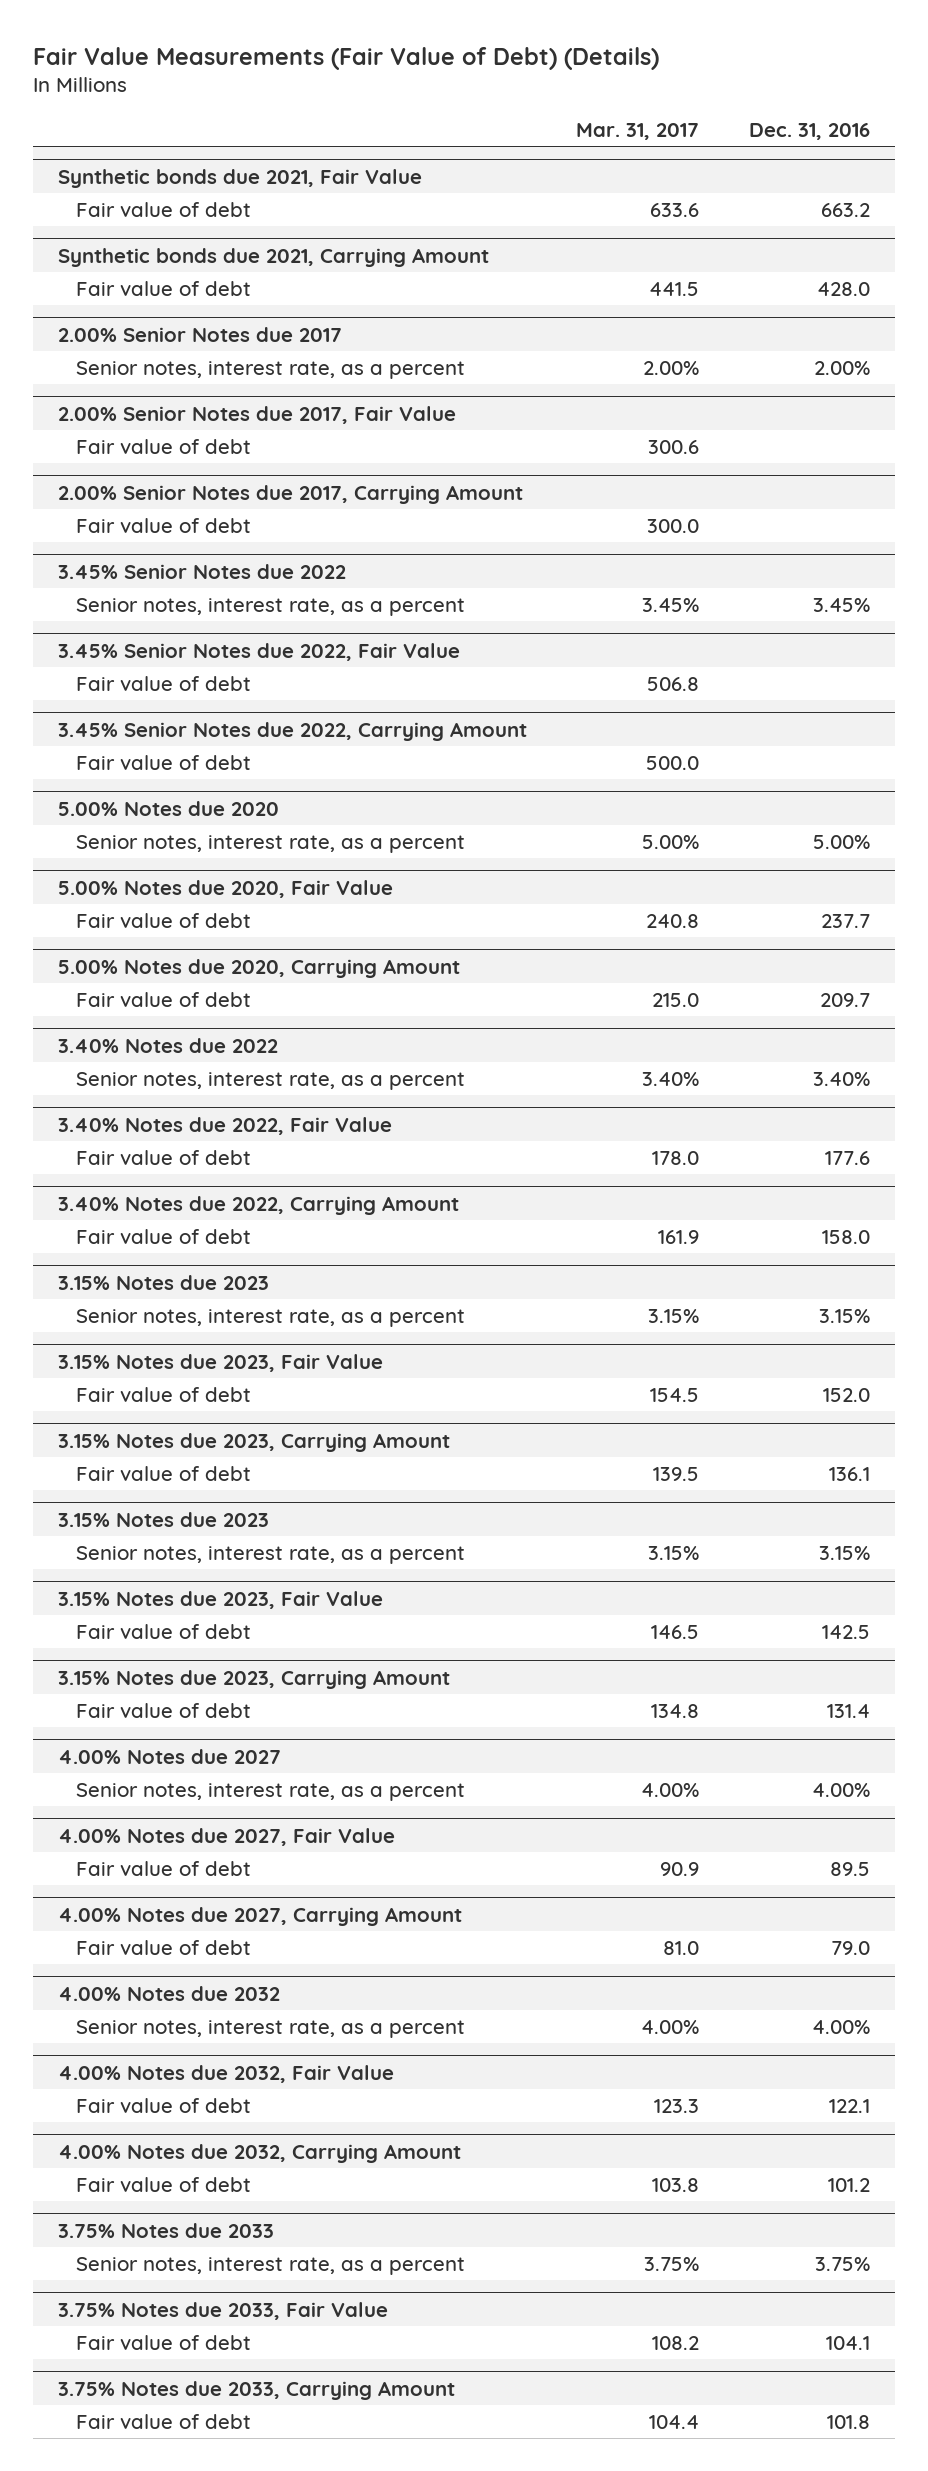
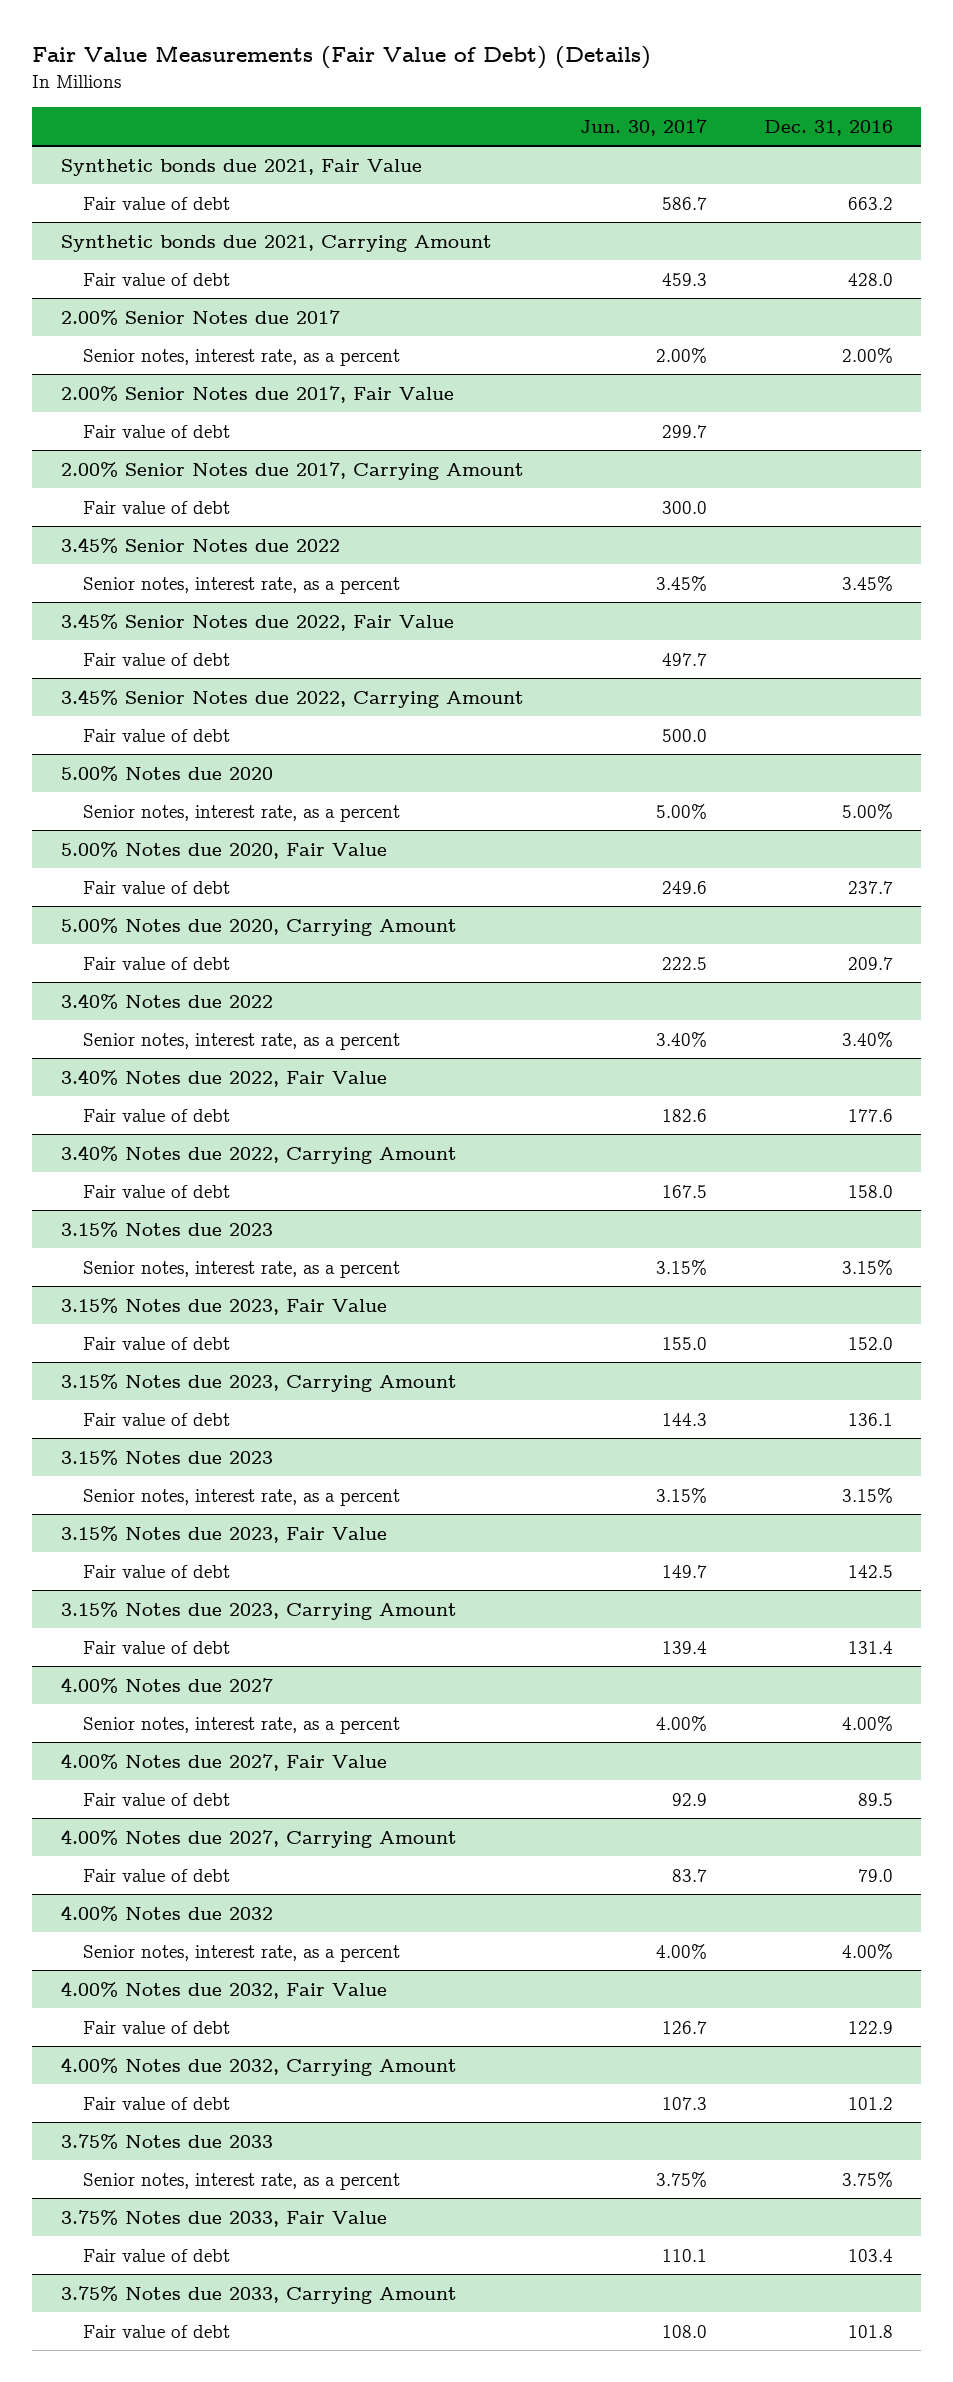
[576,122,700,140] Mar. 31, 2017 -> none
none -> [580,118,708,136] Jun. 30, 2017
[828,2098,870,2113] 122.1 -> [847,2020,893,2034] 122.9
[825,2335,870,2350] 104.1 -> [847,2248,893,2262] 103.4

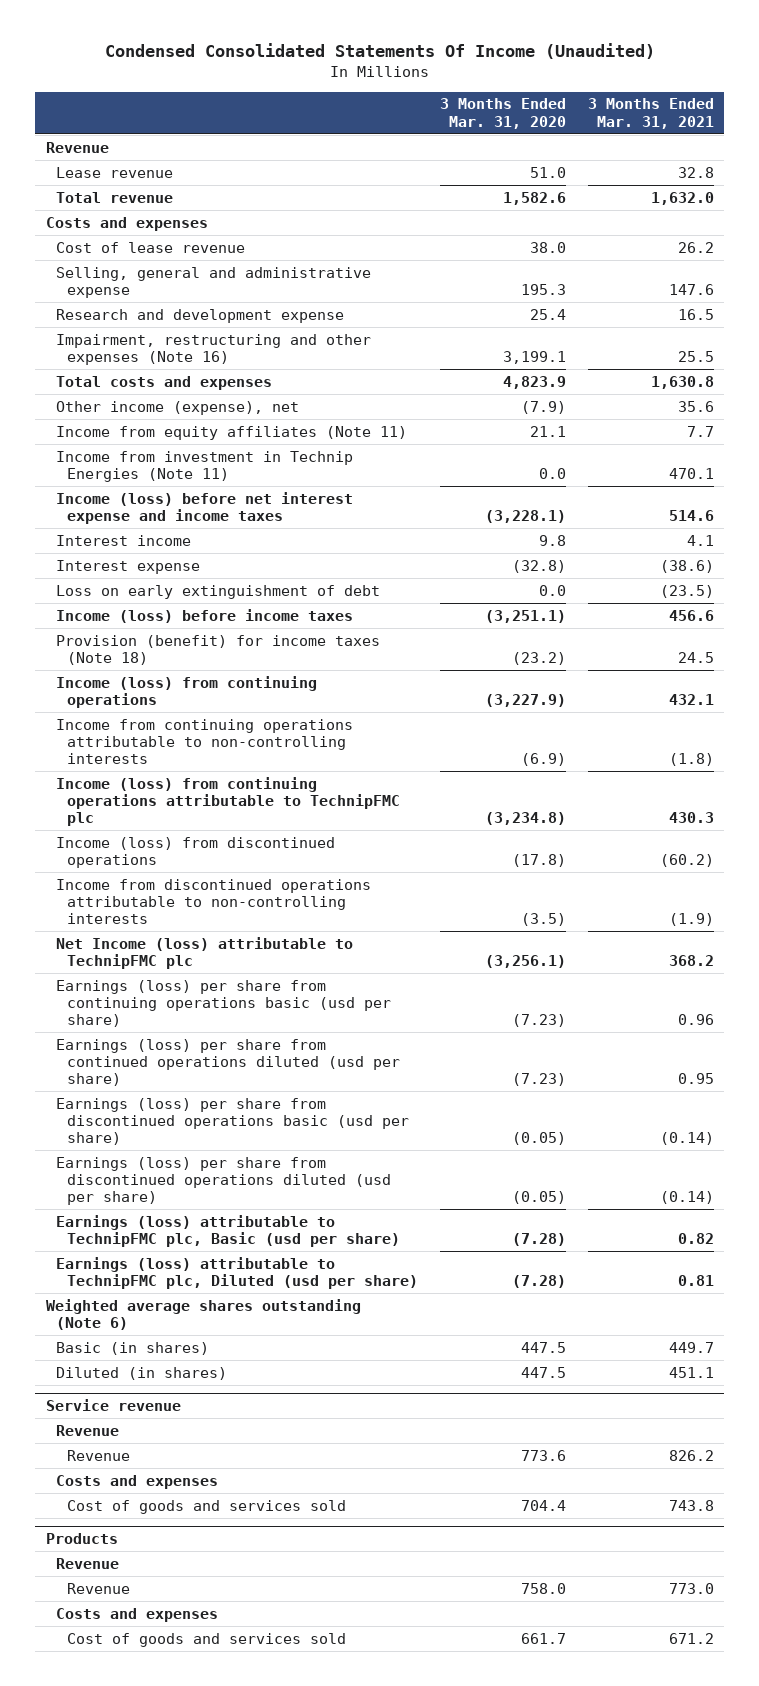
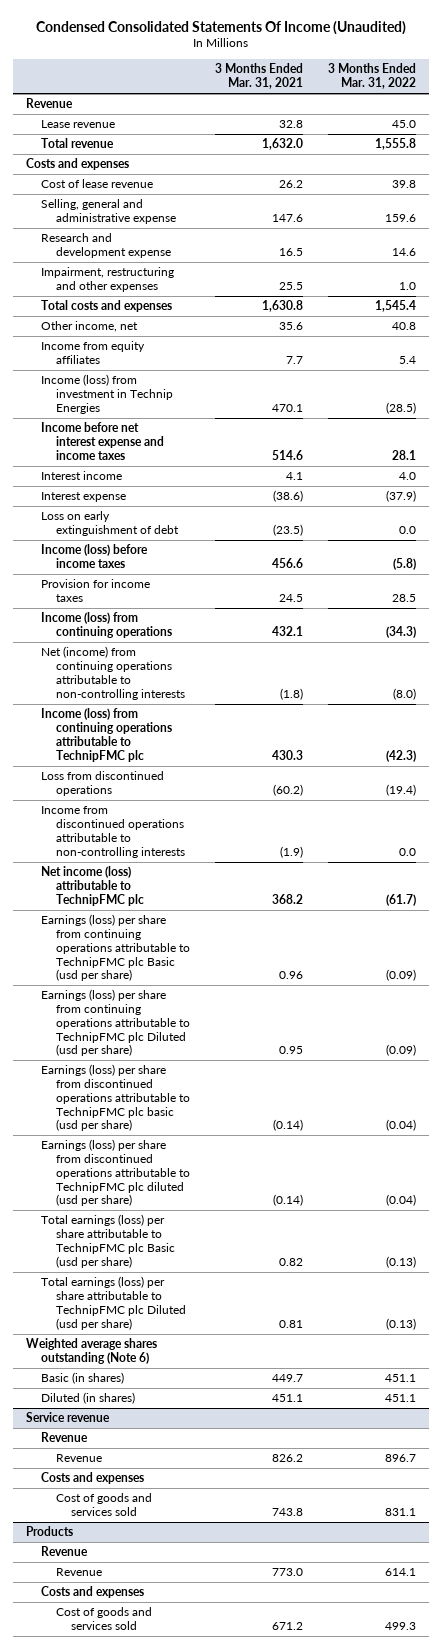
[439,98,566,129] 3 Months Ended Mar. 31, 2020 -> none
none -> [328,63,417,90] 3 Months Ended Mar. 31, 2022
[56,333,372,366] Impairment, restructuring and other expenses (Note 16) -> [41,267,175,293] Impairment, restructuring and other expenses
[56,400,300,415] Other income (expense), net -> [41,321,139,333] Other income, net
[56,425,408,440] Income from equity affiliates (Note 11) -> [41,341,146,365] Income from equity affiliates
[56,450,354,483] Income from investment in Technip Energies (Note 11) -> [41,374,173,414] Income (loss) from investment in Technip Energies
[56,491,354,525] Income (loss) before net interest expense and income taxes -> [41,422,164,460] Income before net interest expense and income taxes
[56,634,381,666] Provision (benefit) for income taxes (Note 18) -> [41,579,151,603] Provision for income taxes
[56,718,354,765] Income from continuing operations attributable to non-controlling interests -> [41,646,185,700] Net (income) from continuing operations attributable to non-controlling interests
[56,836,336,869] Income (loss) from discontinued operations -> [41,771,165,797] Loss from discontinued operations
[56,936,354,970] Net Income (loss) attributable to TechnipFMC plc -> [41,866,144,906] Net income (loss) attributable to TechnipFMC plc
[56,979,391,1028] Earnings (loss) per share from continuing operations basic (usd per share) -> [41,914,190,982] Earnings (loss) per share from continuing operations attributable to TechnipFMC plc Basic (usd per share)
[56,1038,400,1087] Earnings (loss) per share from continued operations diluted (usd per share) -> [41,989,190,1057] Earnings (loss) per share from continuing operations attributable to TechnipFMC plc Diluted (usd per share)
[56,1097,409,1146] Earnings (loss) per share from discontinued operations basic (usd per share) -> [41,1064,190,1132] Earnings (loss) per share from discontinued operations attributable to TechnipFMC plc basic (usd per share)
[56,1156,391,1206] Earnings (loss) per share from discontinued operations diluted (usd per share) -> [41,1139,190,1207] Earnings (loss) per share from discontinued operations attributable to TechnipFMC plc diluted (usd per share)
[56,1214,400,1248] Earnings (loss) attributable to TechnipFMC plc, Basic (usd per share) -> [41,1214,175,1268] Total earnings (loss) per share attributable to TechnipFMC plc Basic (usd per share)
[56,1256,418,1290] Earnings (loss) attributable to TechnipFMC plc, Diluted (usd per share) -> [41,1276,186,1330] Total earnings (loss) per share attributable to TechnipFMC plc Diluted (usd per share)

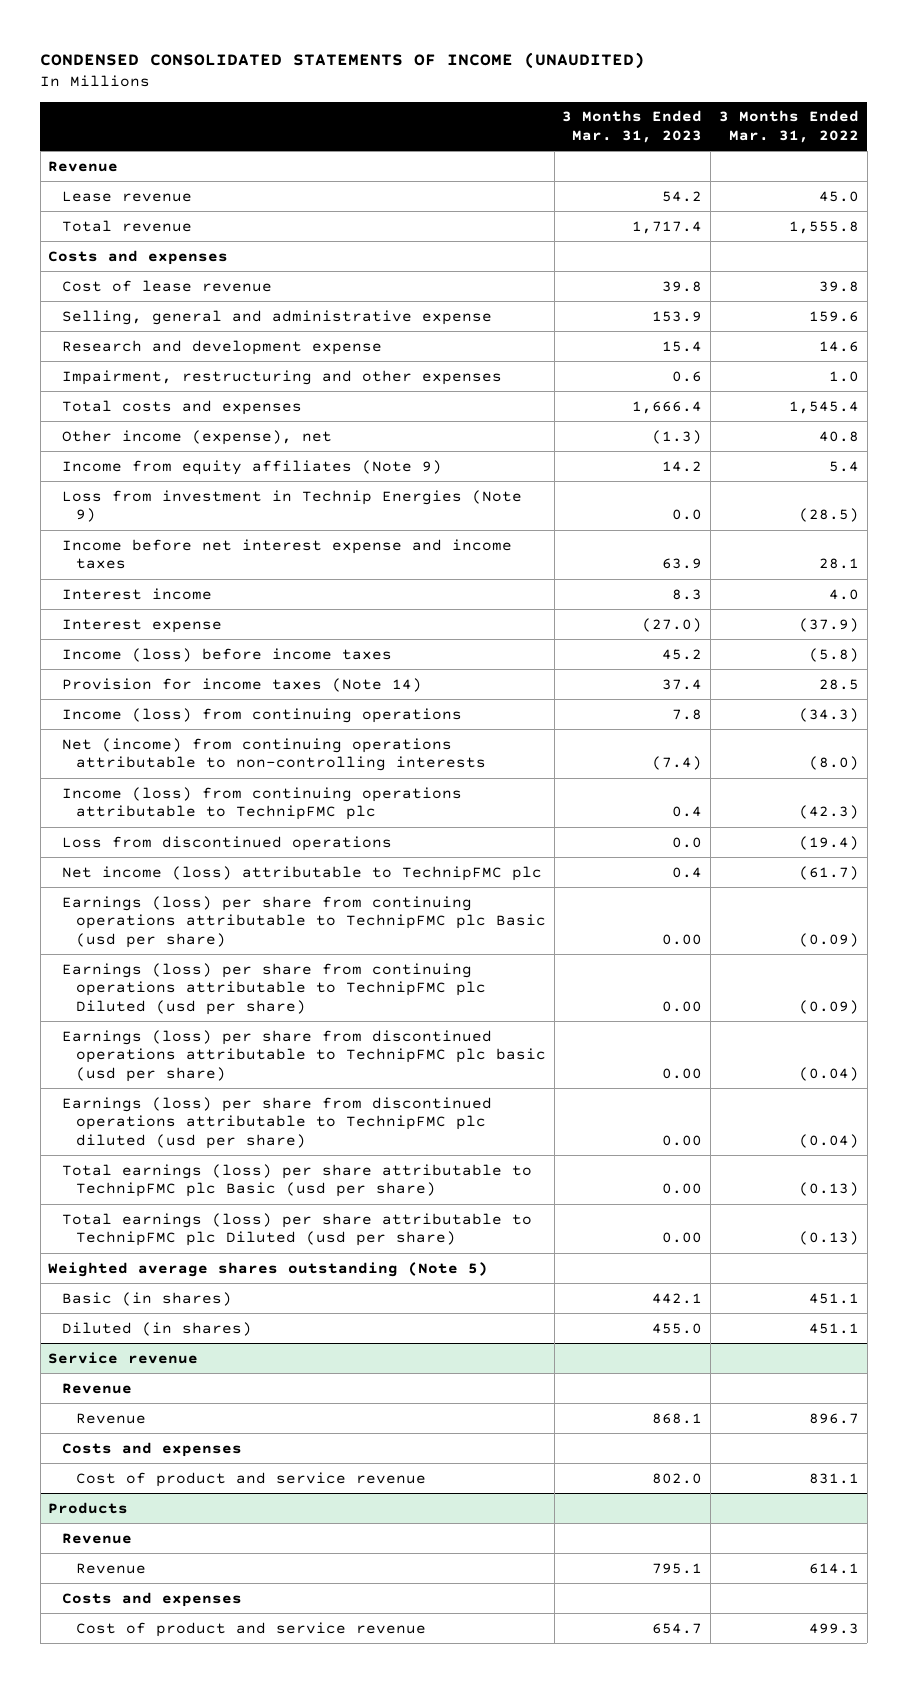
[36,20,407,35] Condensed Consolidated Statements Of Income (Unaudited) -> [40,51,646,69] CONDENSED CONSOLIDATED STATEMENTS OF INCOME (UNAUDITED)
[215,63,304,90] 3 Months Ended Mar. 31, 2021 -> none
none -> [562,110,703,143] 3 Months Ended Mar. 31, 2023
[41,321,139,333] Other income, net -> [62,429,333,445] Other income (expense), net
[41,341,146,365] Income from equity affiliates -> [62,459,443,475] Income from equity affiliates (Note 9)
[41,374,173,414] Income (loss) from investment in Technip Energies -> [62,489,523,523] Loss from investment in Technip Energies (Note 9)
[41,511,179,537] Loss on early extinguishment of debt -> none
[41,579,151,603] Provision for income taxes -> [62,677,423,692] Provision for income taxes (Note 14)
[41,806,185,858] Income from discontinued operations attributable to non-controlling interests -> none
[26,1338,158,1365] Weighted average shares outstanding (Note 6) -> [48,1261,489,1277] Weighted average shares outstanding (Note 5)
[55,1493,152,1517] Cost of goods and services sold -> [75,1471,426,1487] Cost of product and service revenue
[55,1607,152,1631] Cost of goods and services sold -> [75,1621,426,1637] Cost of product and service revenue

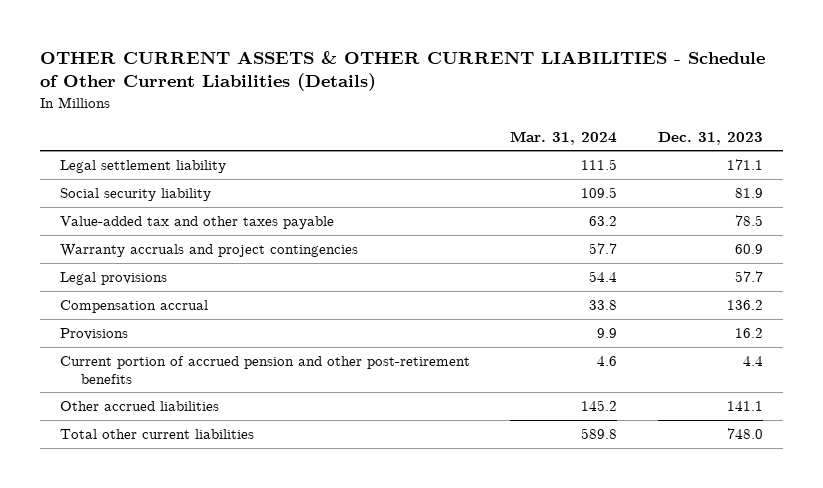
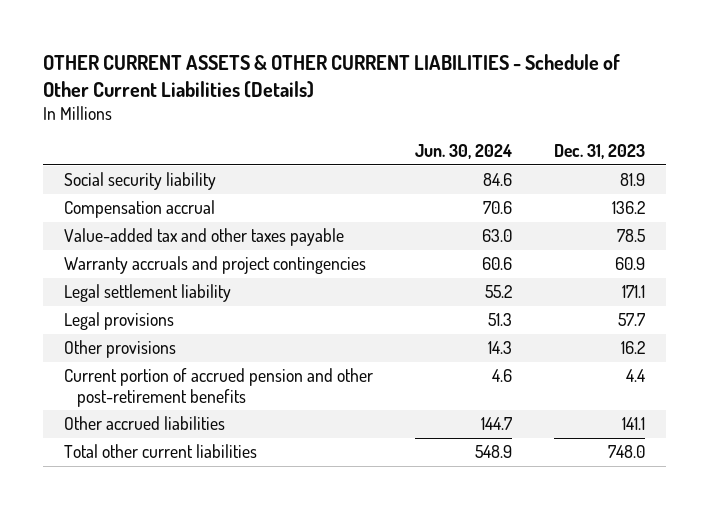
[510,130,618,145] Mar. 31, 2024 -> none
none -> [415,144,513,160] Jun. 30, 2024
[60,299,209,313] Compensation accrual -> [63,200,215,219] Compensation accrual
[60,159,227,173] Legal settlement liability -> [63,284,231,303] Legal settlement liability
[60,327,129,340] Provisions -> [63,340,176,359] Other provisions

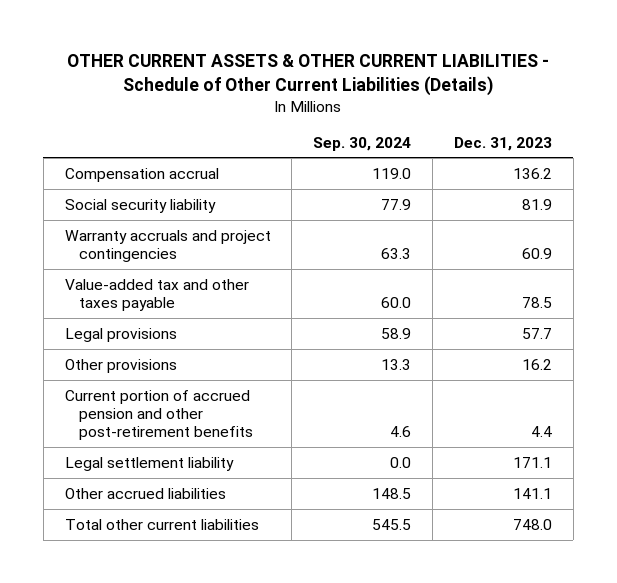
[415,144,513,160] Jun. 30, 2024 -> none
none -> [313,136,412,151] Sep. 30, 2024
[63,172,216,191] Social security liability -> [64,198,216,213] Social security liability
[63,228,344,247] Value-added tax and other taxes payable -> [64,278,249,312] Value-added tax and other taxes payable
[63,284,231,303] Legal settlement liability -> [64,456,234,471] Legal settlement liability

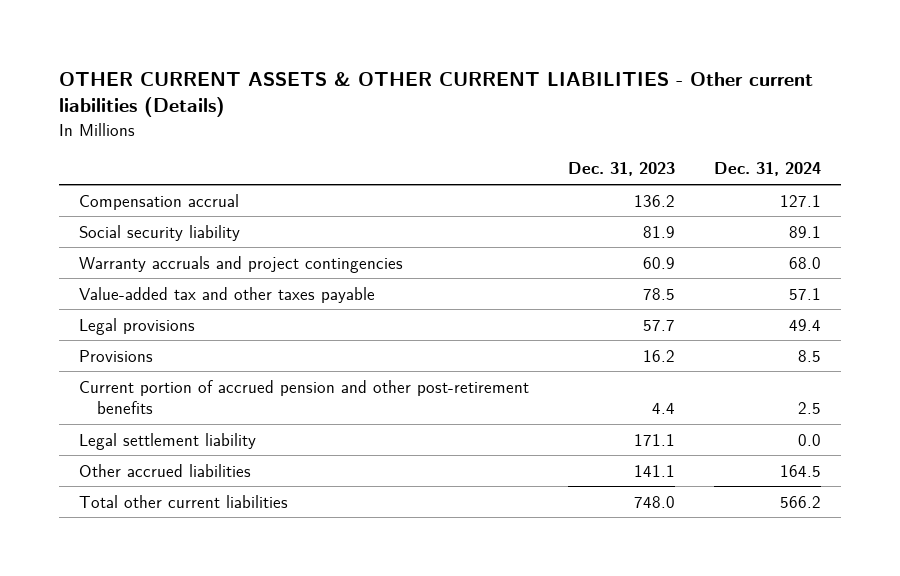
[67,53,550,96] OTHER CURRENT ASSETS & OTHER CURRENT LIABILITIES - Schedule of Other Current Liabilities (Details) -> [59,71,814,118] OTHER CURRENT ASSETS & OTHER CURRENT LIABILITIES - Other current liabilities (Details)
[313,136,412,151] Sep. 30, 2024 -> none
none -> [714,162,822,177] Dec. 31, 2024
[64,358,177,373] Other provisions -> [78,349,153,362] Provisions

